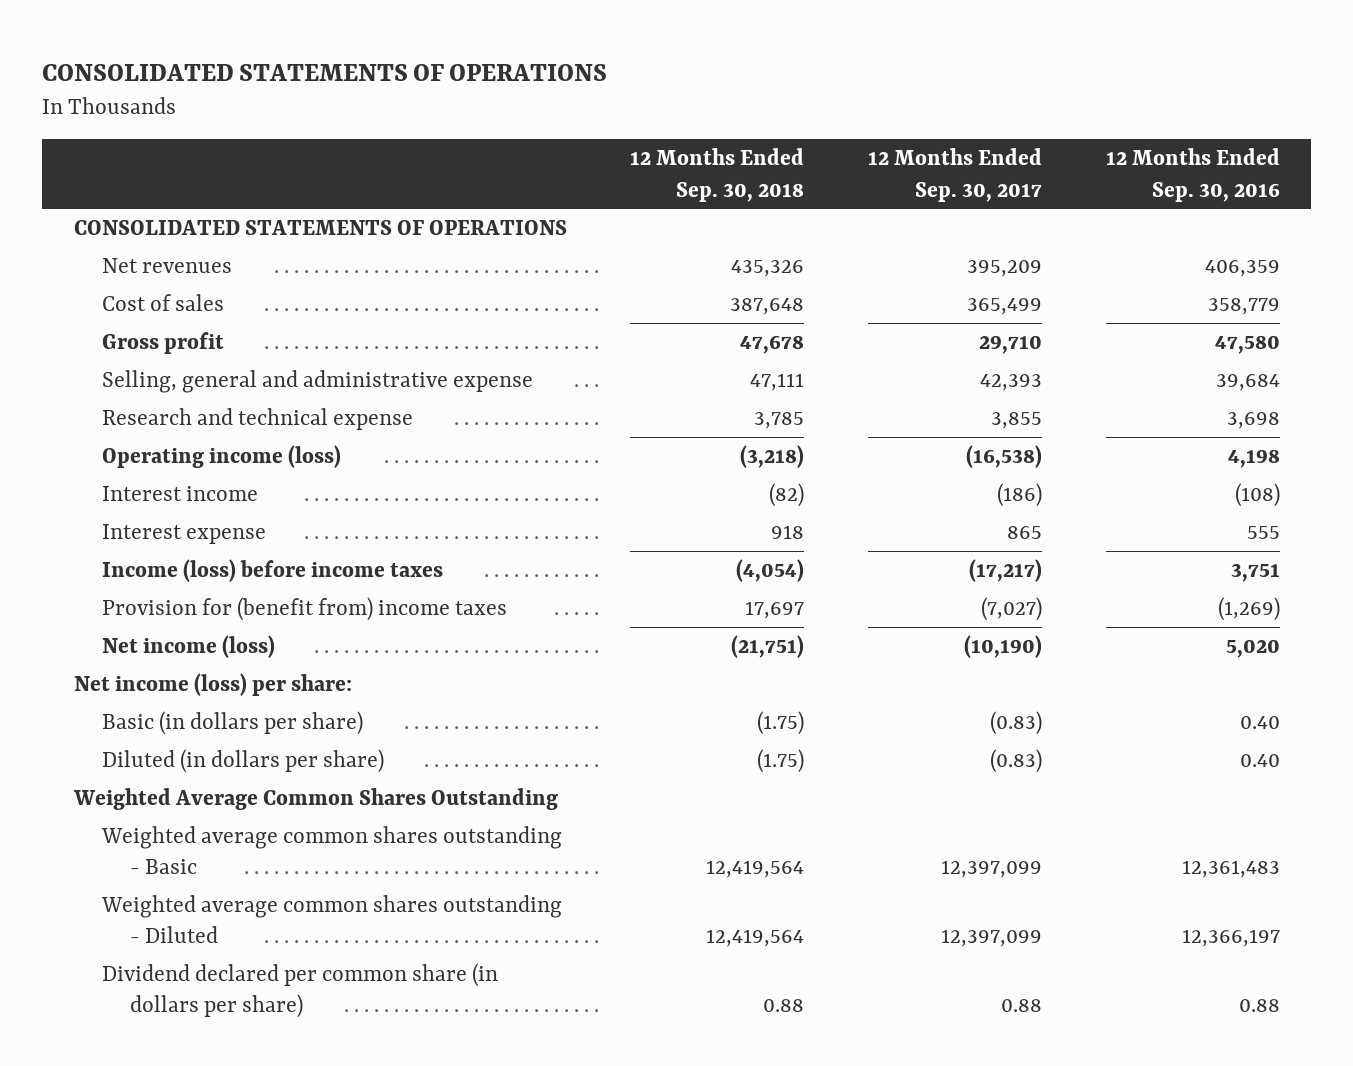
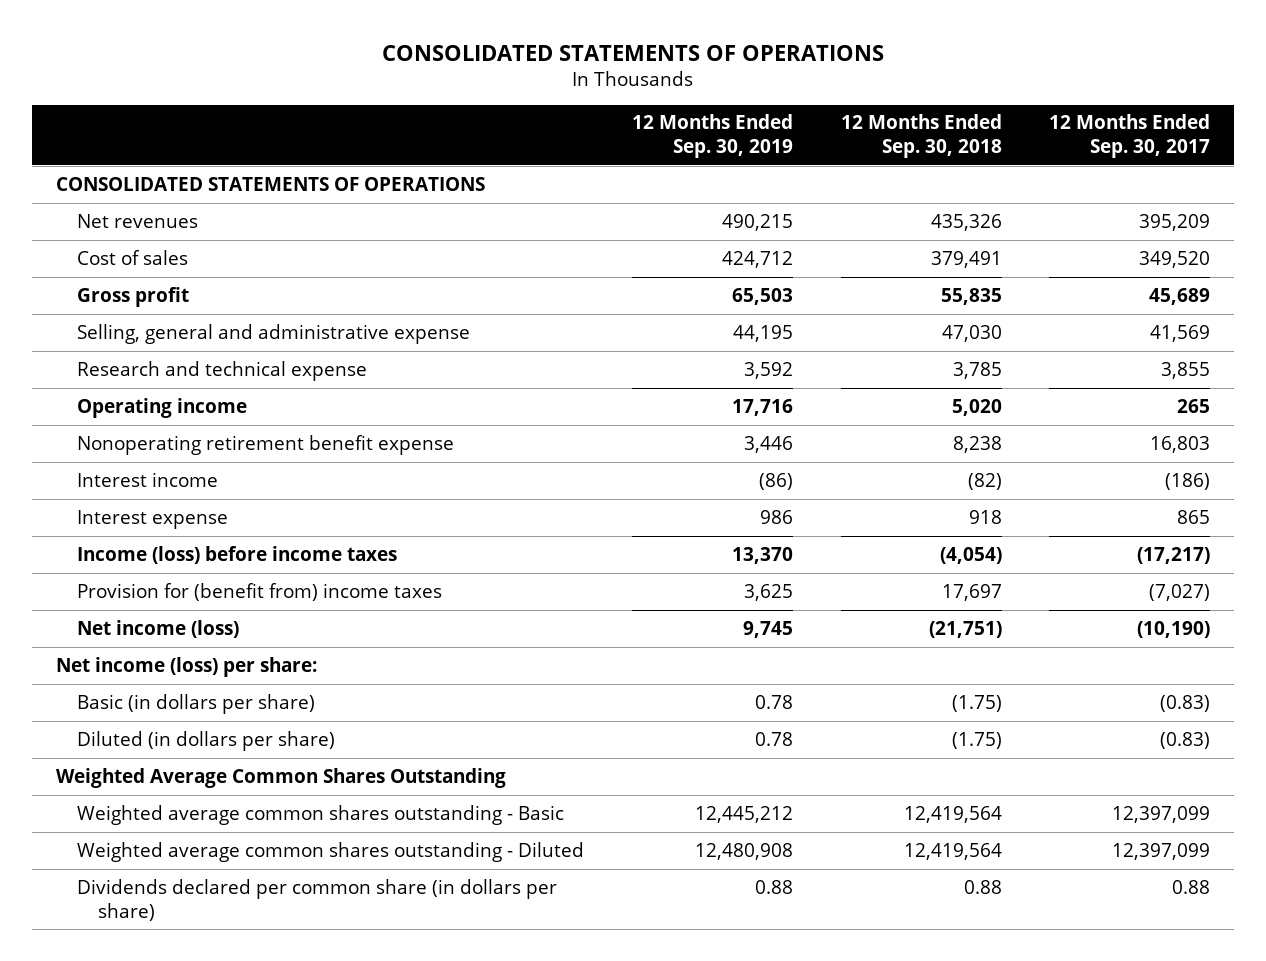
[1105,148,1280,202] 12 Months Ended Sep. 30, 2016 -> none
none -> [631,114,793,159] 12 Months Ended Sep. 30, 2019
[730,297,805,315] 387,648 -> [930,250,1002,268] 379,491
[967,297,1043,315] 365,499 -> [1139,250,1211,268] 349,520
[740,334,805,354] 47,678 -> [940,287,1002,305] 55,835
[979,334,1043,354] 29,710 -> [1149,287,1211,305] 45,689
[750,372,805,391] 47,111 -> [941,324,1002,342] 47,030
[980,373,1043,391] 42,393 -> [1150,324,1211,342] 41,569
[102,444,342,468] Operating income (loss) -> [76,397,247,418] Operating income
[740,444,805,468] (3,218) -> [951,398,1002,416] 5,020
[966,444,1043,468] (16,538) -> [1177,398,1211,413] 265
none -> [76,434,454,455] Nonoperating retirement benefit expense
[102,962,499,1019] Dividend declared per common share (in dollars per share) -> [76,878,557,921] Dividends declared per common share (in dollars per share)

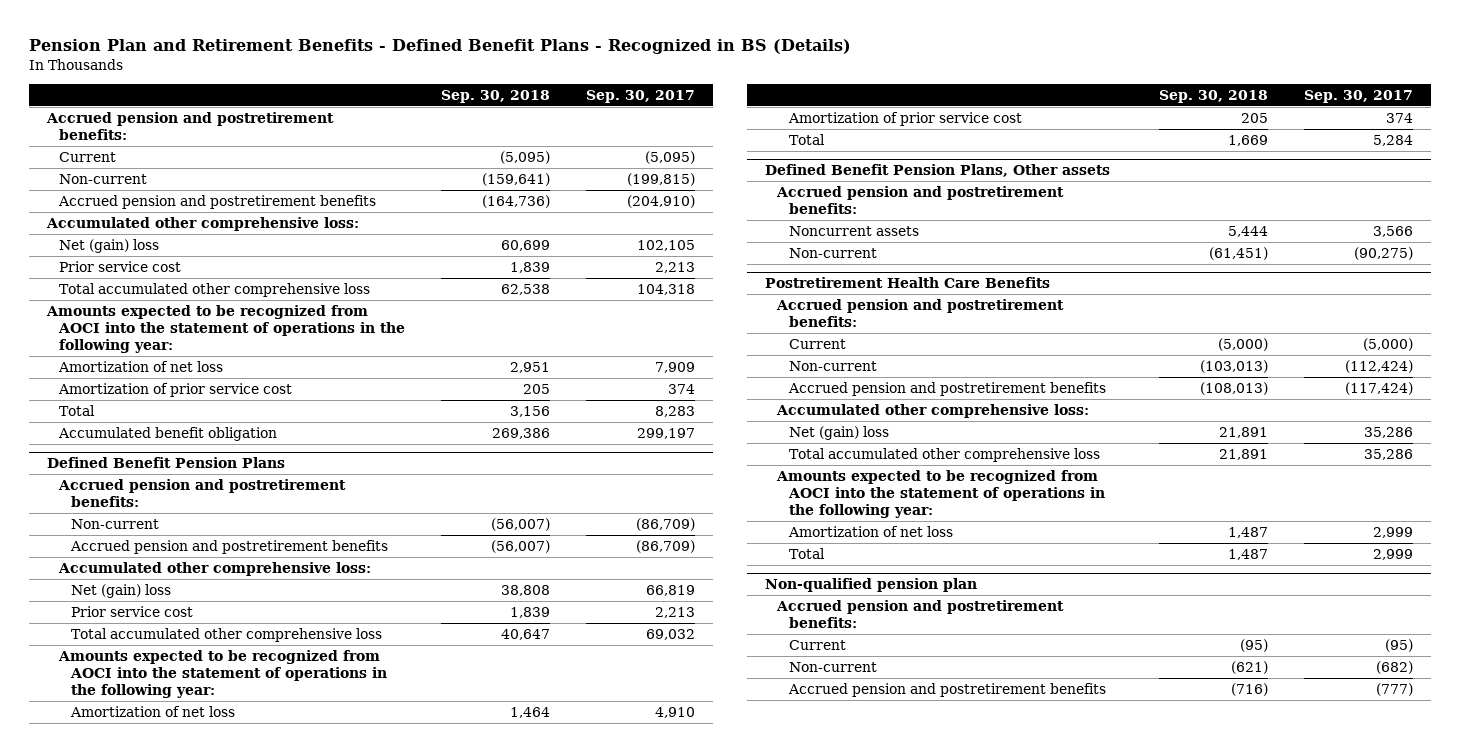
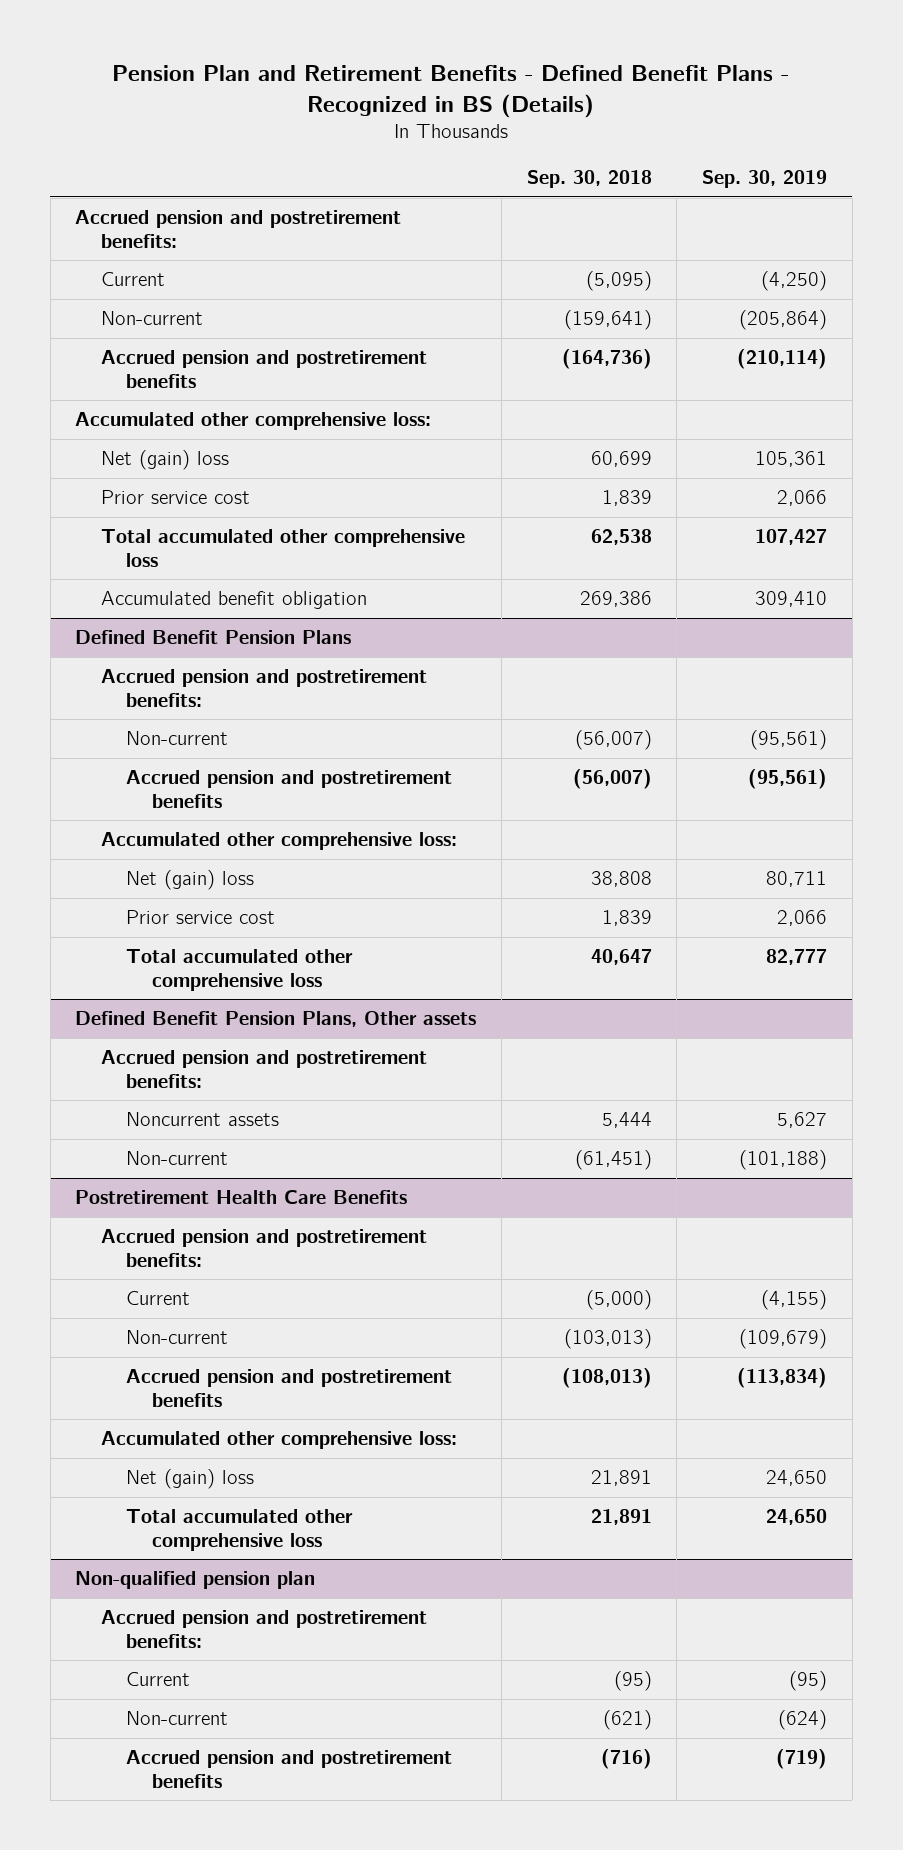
[585,89,695,103] Sep. 30, 2017 -> none
none -> [702,169,828,188] Sep. 30, 2019
[46,305,405,353] Amounts expected to be recognized from AOCI into the statement of operations in the following year: -> none
[57,361,223,373] Amortization of net loss -> none
[57,383,292,398] Amortization of prior service cost -> none
[58,405,95,417] Total -> none
[57,650,387,698] Amounts expected to be recognized from AOCI into the statement of operations in the following year: -> none
[69,706,235,718] Amortization of net loss -> none
[787,112,1022,127] Amortization of prior service cost -> none
[788,134,825,146] Total -> none
[776,470,1105,518] Amounts expected to be recognized from AOCI into the statement of operations in the following year: -> none
[787,526,953,538] Amortization of net loss -> none
[788,548,825,560] Total -> none

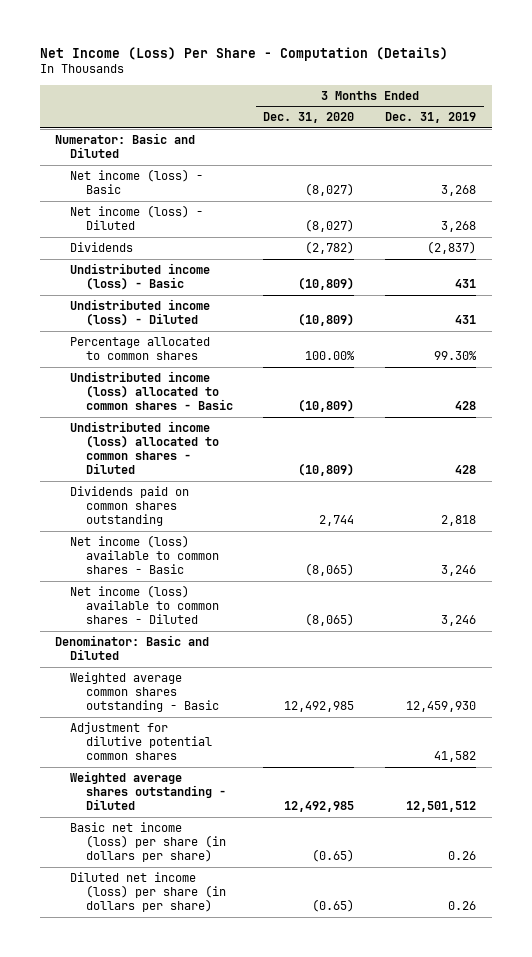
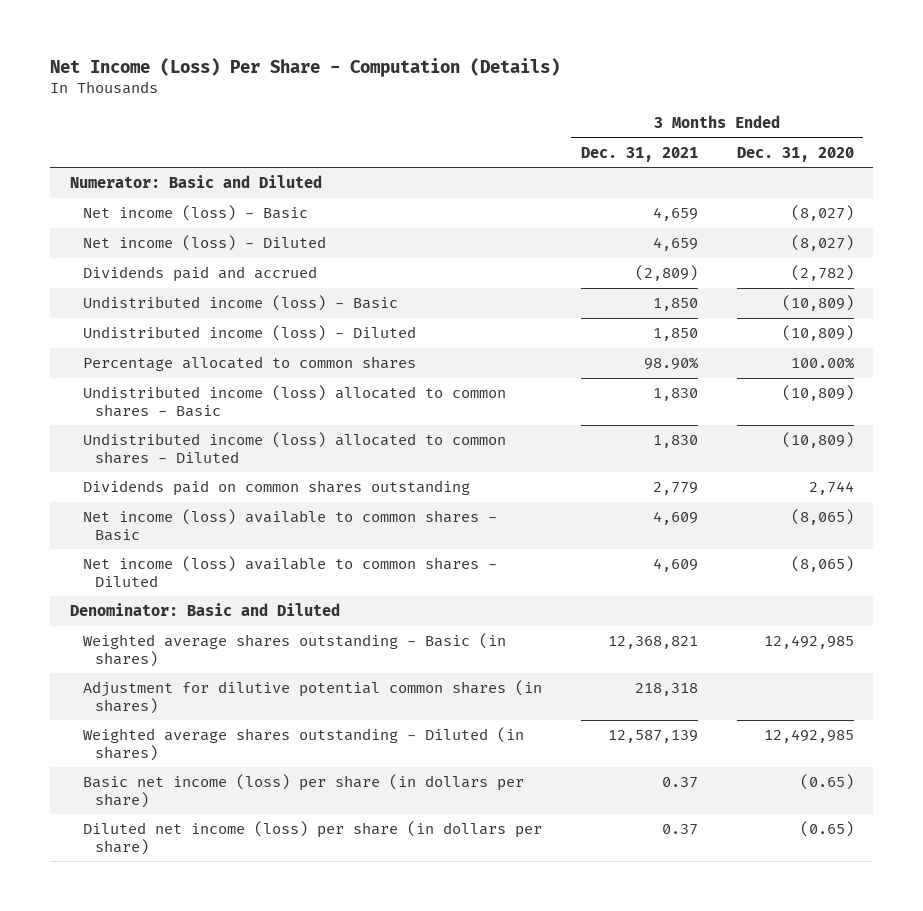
[385,112,477,124] Dec. 31, 2019 -> none
none -> [580,146,698,162] Dec. 31, 2021
[70,241,134,252] Dividends -> [82,265,317,282] Dividends paid and accrued
[70,671,219,713] Weighted average common shares outstanding - Basic -> [82,632,506,667] Weighted average shares outstanding - Basic (in shares)
[70,721,212,761] Adjustment for dilutive potential common shares -> [82,679,542,714] Adjustment for dilutive potential common shares (in shares)
[70,770,226,811] Weighted average shares outstanding - Diluted -> [82,726,524,761] Weighted average shares outstanding - Diluted (in shares)

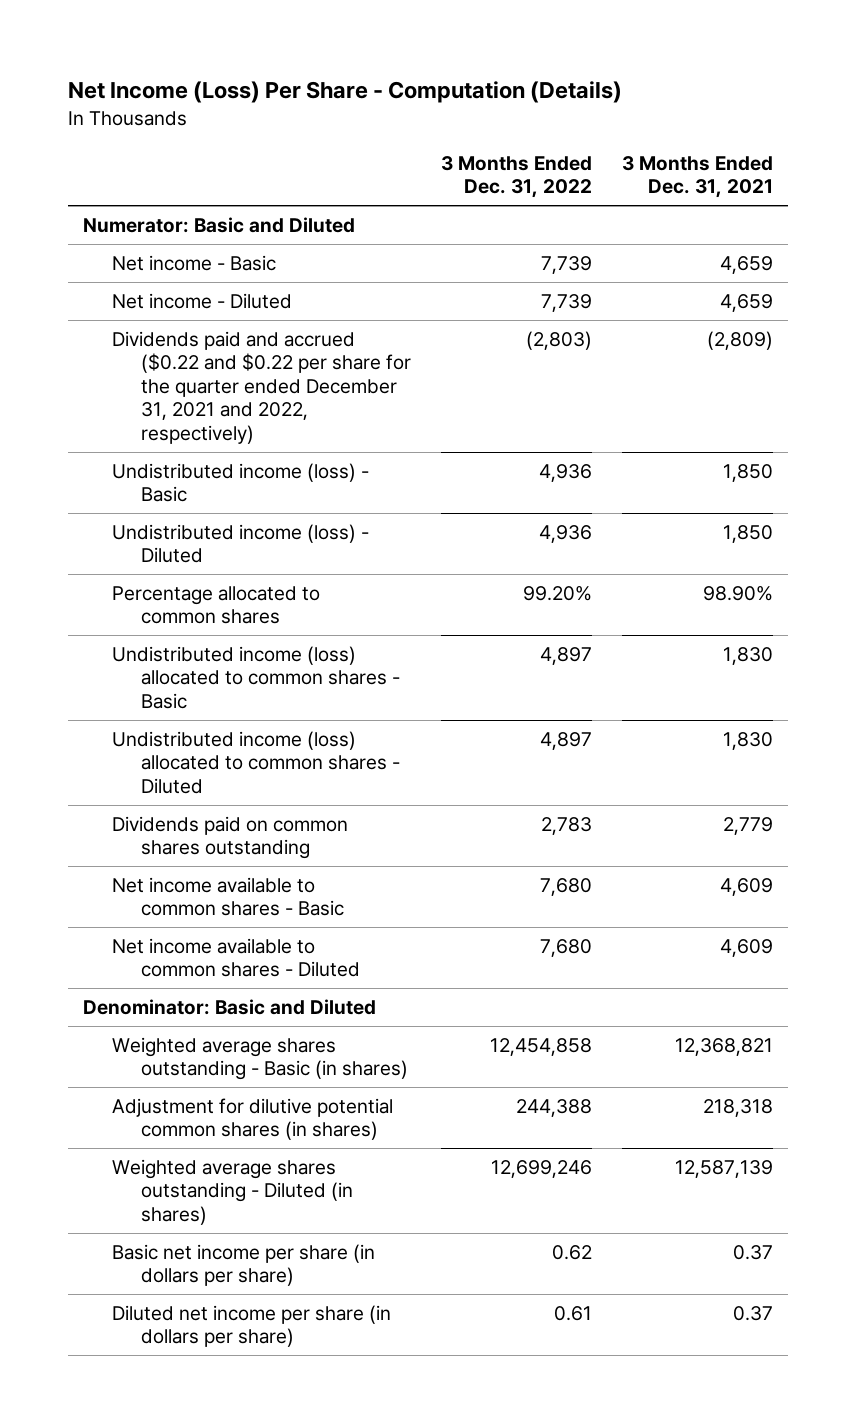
[736,146,854,162] Dec. 31, 2020 -> none
none -> [440,155,592,199] 3 Months Ended Dec. 31, 2022
[82,204,308,221] Net income (loss) - Basic -> [111,254,276,271] Net income - Basic
[82,234,326,251] Net income (loss) - Diluted -> [111,292,292,309] Net income - Diluted
[82,265,317,282] Dividends paid and accrued -> [111,330,411,444] Dividends paid and accrued ($0.22 and $0.22 per share for the quarter ended December 31, 2021 and 2022, respectively)
[82,508,497,541] Net income (loss) available to common shares - Basic -> [111,876,344,917] Net income available to common shares - Basic
[82,555,497,587] Net income (loss) available to common shares - Diluted -> [111,937,360,978] Net income available to common shares - Diluted
[82,773,524,808] Basic net income (loss) per share (in dollars per share) -> [111,1243,375,1287] Basic net income per share (in dollars per share)
[82,820,542,855] Diluted net income (loss) per share (in dollars per share) -> [111,1304,391,1348] Diluted net income per share (in dollars per share)

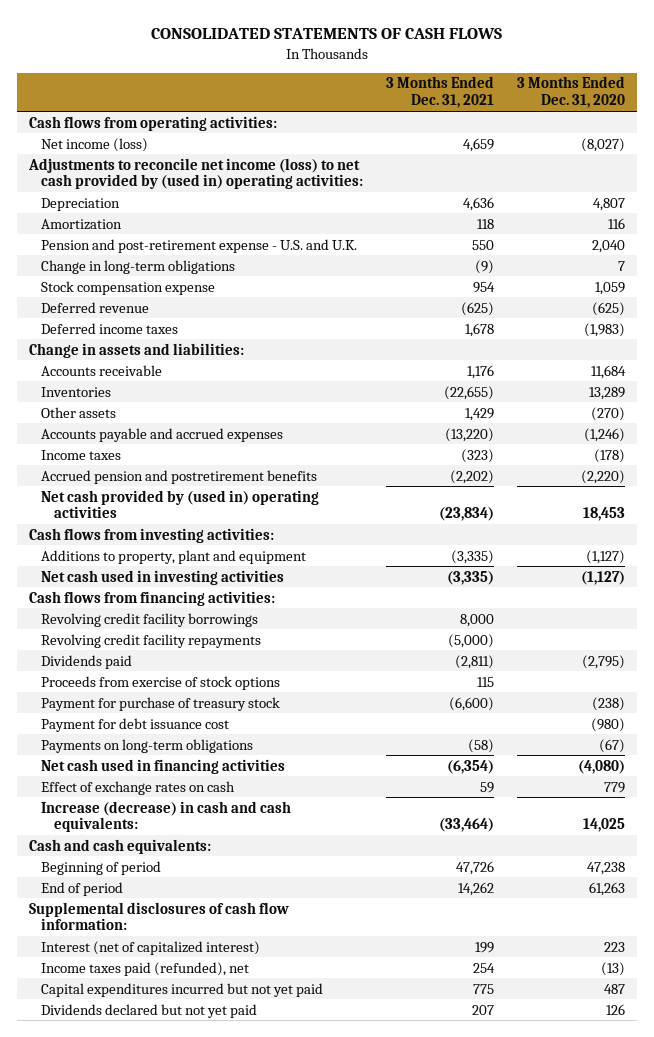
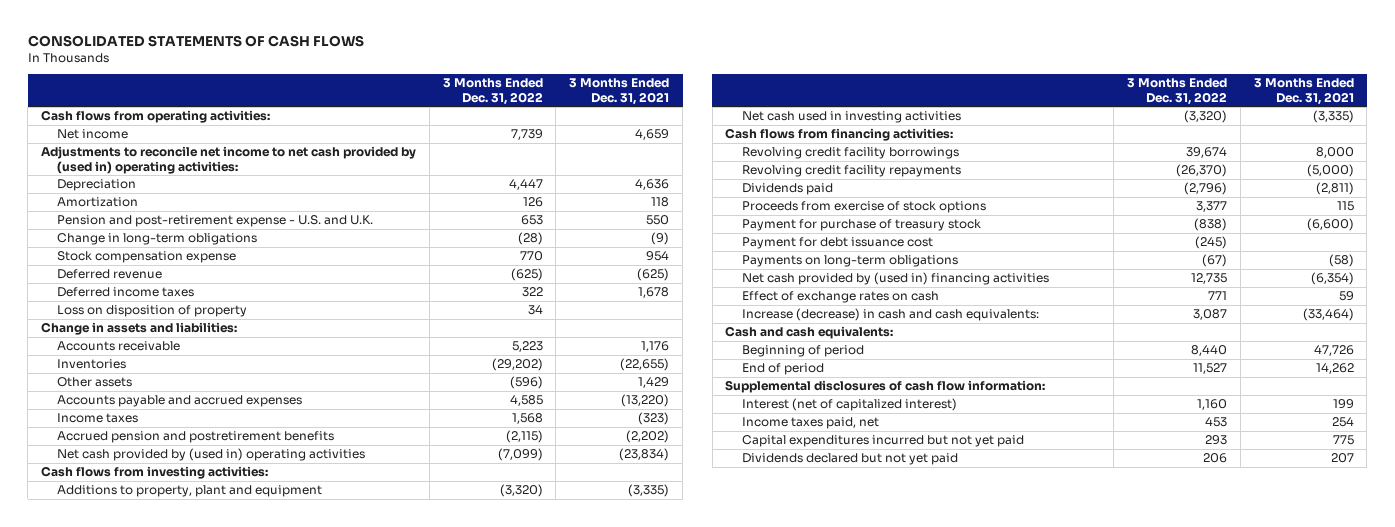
[517,76,626,109] 3 Months Ended Dec. 31, 2020 -> none
none -> [442,78,543,105] 3 Months Ended Dec. 31, 2022
[41,137,149,152] Net income (loss) -> [57,129,129,140] Net income
[27,157,364,190] Adjustments to reconcile net income (loss) to net cash provided by (used in) operating activities: -> [41,146,417,174] Adjustments to reconcile net income to net cash provided by (used in) operating activities:
none -> [57,305,248,318] Loss on disposition of property
[41,758,286,774] Net cash used in financing activities -> [741,272,1049,286] Net cash provided by (used in) financing activities
[41,961,250,976] Income taxes paid (refunded), net -> [741,417,879,430] Income taxes paid, net

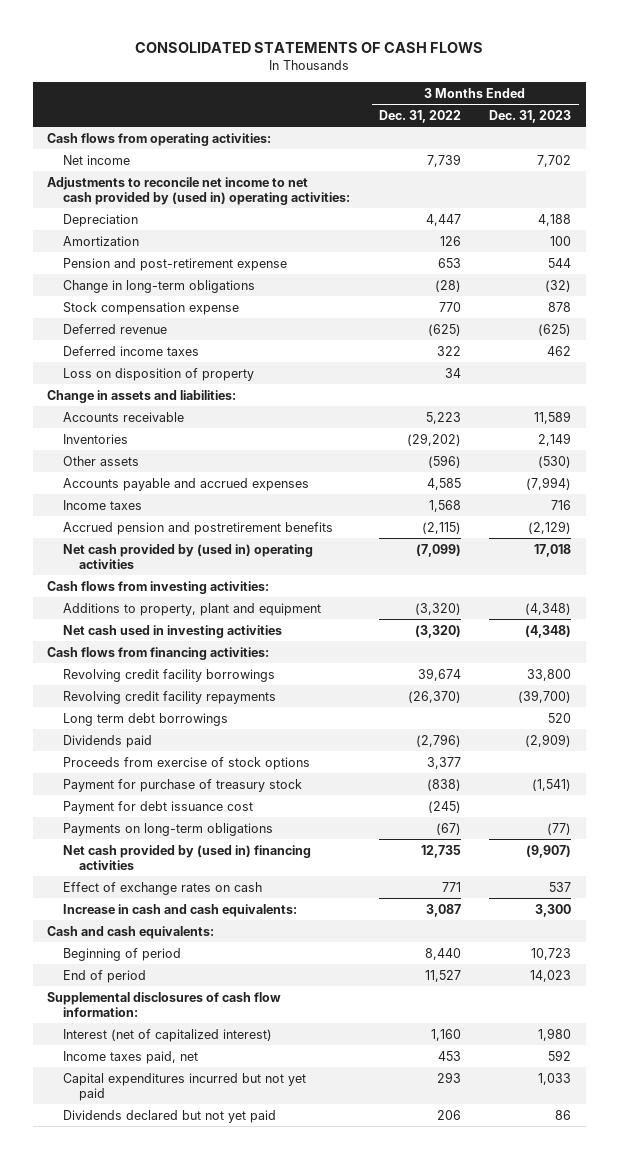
[569,78,670,105] 3 Months Ended Dec. 31, 2021 -> none
none -> [489,109,572,123] Dec. 31, 2023
[57,215,374,228] Pension and post-retirement expense - U.S. and U.K. -> [63,257,288,271] Pension and post-retirement expense
none -> [63,712,229,726] Long term debt borrowings
[741,308,1039,322] Increase (decrease) in cash and cash equivalents: -> [63,903,298,917] Increase in cash and cash equivalents:

